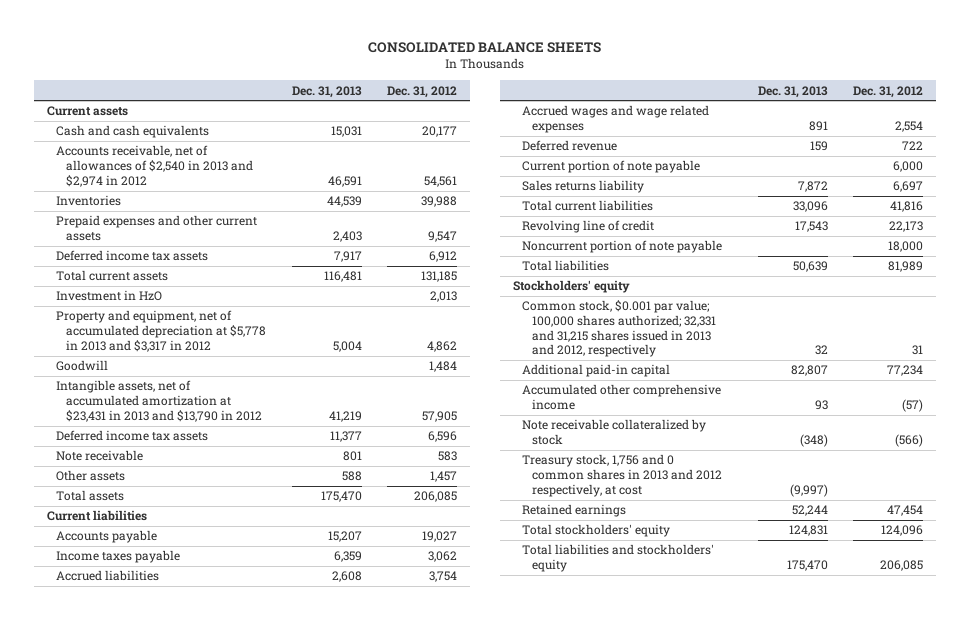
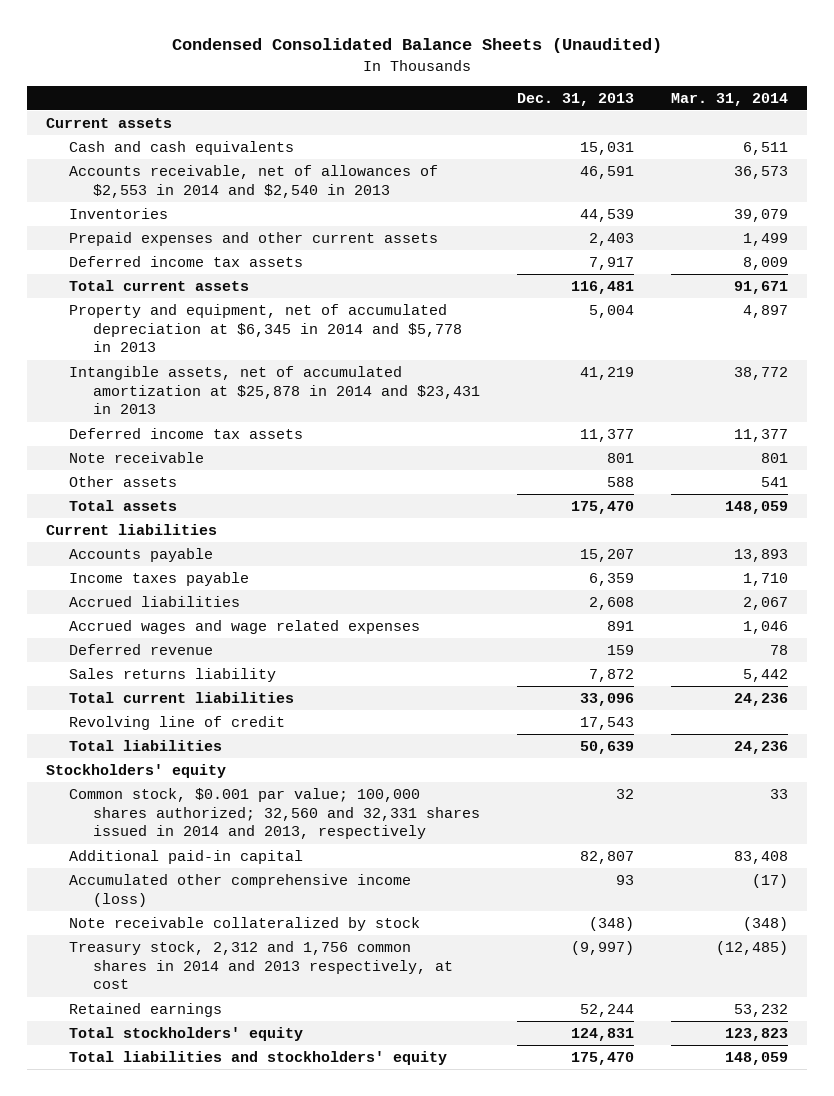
[368,42,602,54] CONSOLIDATED BALANCE SHEETS -> [171,38,662,54] Condensed Consolidated Balance Sheets (Unaudited)
[387,85,458,98] Dec. 31, 2012 -> none
none -> [670,92,788,106] Mar. 31, 2014
[56,145,253,187] Accounts receivable, net of allowances of $2,540 in 2013 and $2,974 in 2012 -> [69,165,439,198] Accounts receivable, net of allowances of $2,553 in 2014 and $2,540 in 2013
[56,290,163,302] Investment in HzO -> none
[56,360,109,372] Goodwill -> none
[56,310,266,352] Property and equipment, net of accumulated depreciation at $5,778 in 2013 and $3,317 in 2012 -> [69,304,462,353] Property and equipment, net of accumulated depreciation at $6,345 in 2014 and $5,778 in 2013
[56,380,262,422] Intangible assets, net of accumulated amortization at $23,431 in 2013 and $13,790 in 2012 -> [69,366,480,415] Intangible assets, net of accumulated amortization at $25,878 in 2014 and $23,431 in 2013
[522,160,701,174] Current portion of note payable -> none
[522,240,723,254] Noncurrent portion of note payable -> none
[522,300,716,358] Common stock, $0.001 par value; 100,000 shares authorized; 32,331 and 31,215 shares issued in 2013 and 2012, respectively -> [69,788,480,840] Common stock, $0.001 par value; 100,000 shares authorized; 32,560 and 32,331 shares issued in 2014 and 2013, respectively
[522,384,722,411] Accumulated other comprehensive income -> [69,874,412,907] Accumulated other comprehensive income (loss)
[522,454,722,497] Treasury stock, 1,756 and 0 common shares in 2013 and 2012 respectively, at cost -> [69,941,453,990] Treasury stock, 2,312 and 1,756 common shares in 2014 and 2013 respectively, at cost

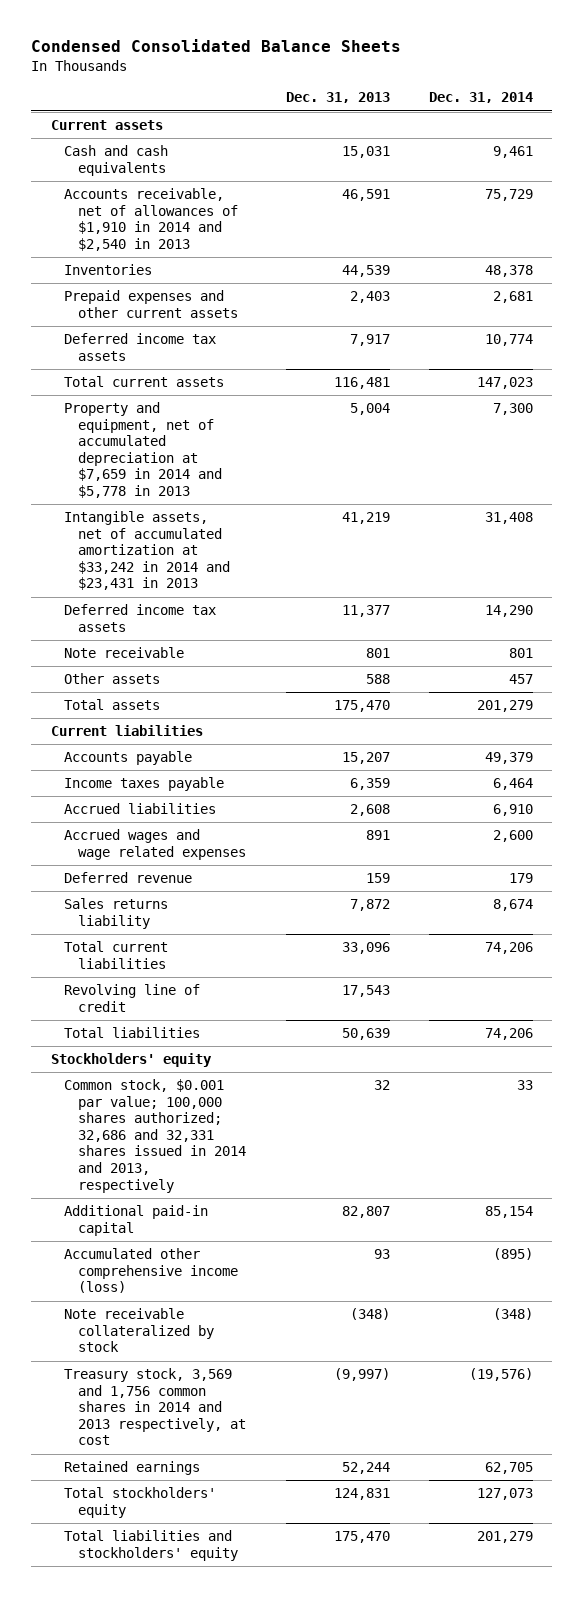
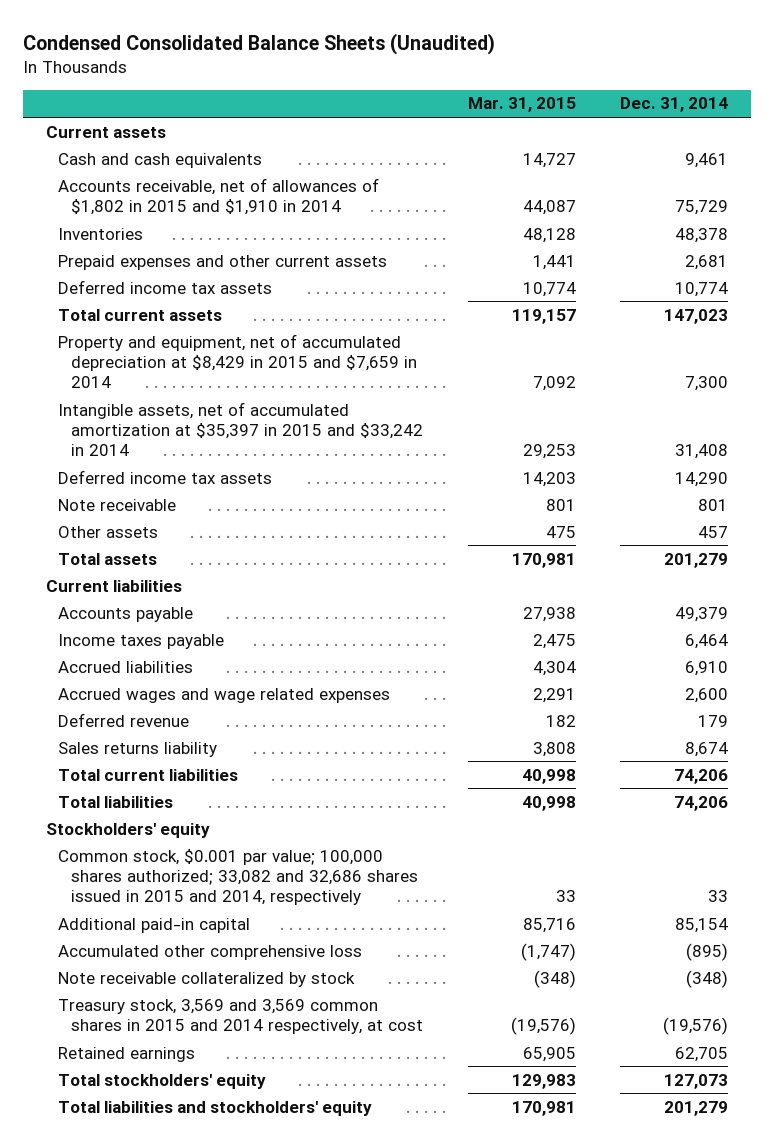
[30,39,401,53] Condensed Consolidated Balance Sheets -> [23,32,496,55] Condensed Consolidated Balance Sheets (Unaudited)
[285,92,390,104] Dec. 31, 2013 -> none
none -> [467,97,576,113] Mar. 31, 2015
[64,188,239,251] Accounts receivable, net of allowances of $1,910 in 2014 and $2,540 in 2013 -> [58,177,380,215] Accounts receivable, net of allowances of $1,802 in 2015 and $1,910 in 2014
[64,402,223,498] Property and equipment, net of accumulated depreciation at $7,659 in 2014 and $5,778 in 2013 -> [58,333,418,389] Property and equipment, net of accumulated depreciation at $8,429 in 2015 and $7,659 in 2014
[64,511,231,591] Intangible assets, net of accumulated amortization at $33,242 in 2014 and $23,431 in 2013 -> [58,401,424,457] Intangible assets, net of accumulated amortization at $35,397 in 2015 and $33,242 in 2014
[64,984,201,1012] Revolving line of credit -> none
[64,1079,247,1193] Common stock, $0.001 par value; 100,000 shares authorized; 32,686 and 32,331 shares issued in 2014 and 2013, respectively -> [58,848,419,906] Common stock, $0.001 par value; 100,000 shares authorized; 33,082 and 32,686 shares issued in 2015 and 2014, respectively
[64,1248,239,1294] Accumulated other comprehensive income (loss) -> [58,944,363,960] Accumulated other comprehensive loss
[64,1368,247,1446] Treasury stock, 3,569 and 1,756 common shares in 2014 and 2013 respectively, at cost -> [58,998,424,1034] Treasury stock, 3,569 and 3,569 common shares in 2015 and 2014 respectively, at cost

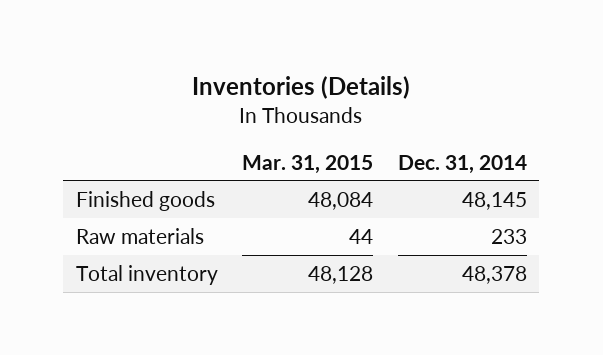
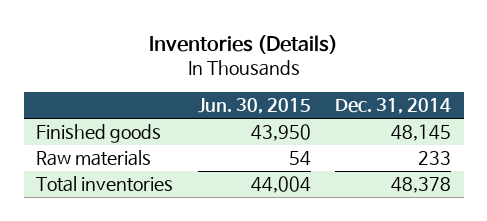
[242,154,374,174] Mar. 31, 2015 -> none
none -> [197,98,311,115] Jun. 30, 2015
[75,264,218,285] Total inventory -> [36,176,174,193] Total inventories

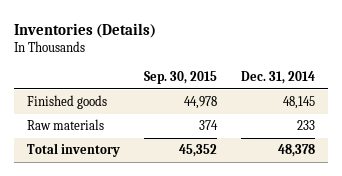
[197,98,311,115] Jun. 30, 2015 -> none
none -> [144,71,218,85] Sep. 30, 2015
[36,176,174,193] Total inventories -> [26,143,120,158] Total inventory

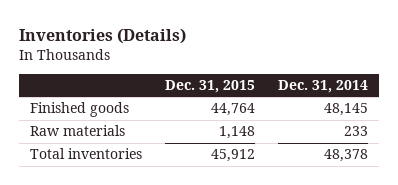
[144,71,218,85] Sep. 30, 2015 -> none
none -> [164,80,255,94] Dec. 31, 2015
[26,143,120,158] Total inventory -> [30,148,143,160] Total inventories

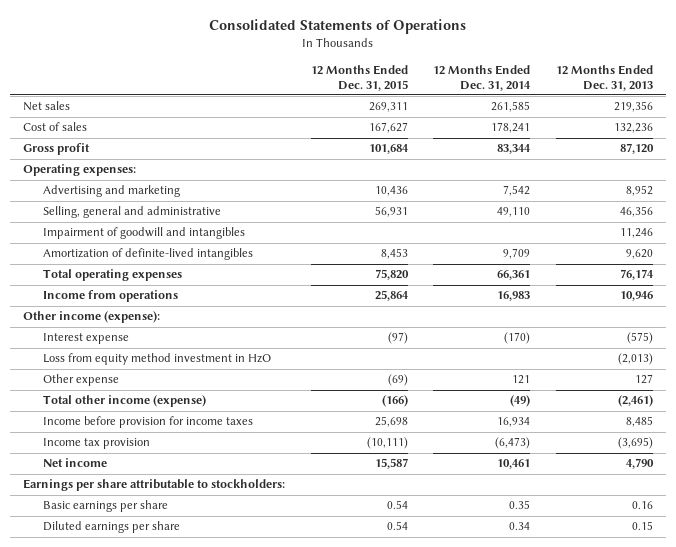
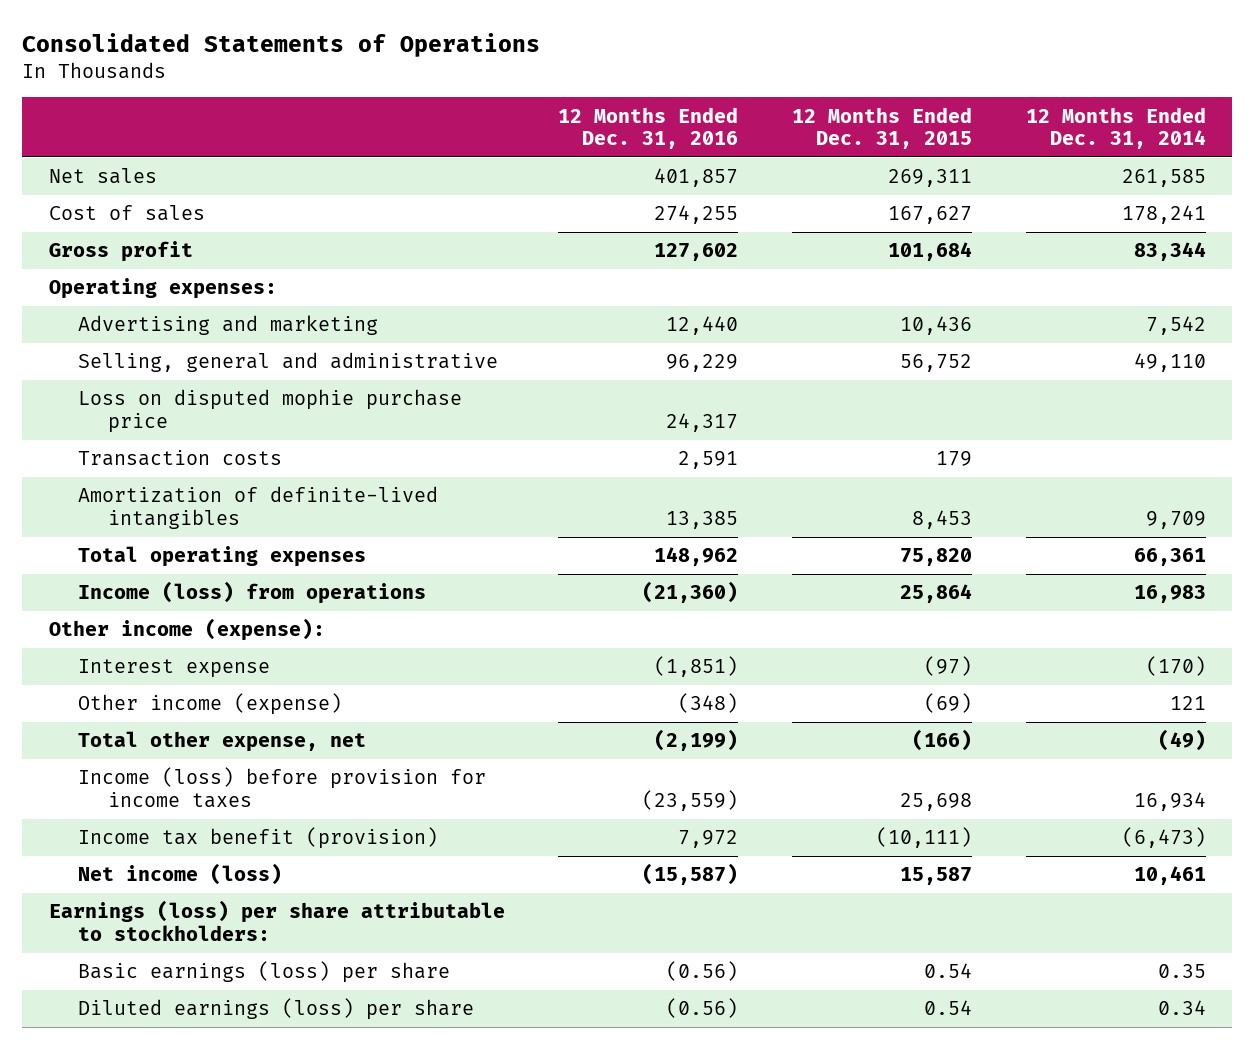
[556,64,654,91] 12 Months Ended Dec. 31, 2013 -> none
none -> [558,106,739,150] 12 Months Ended Dec. 31, 2016
[42,227,245,240] Impairment of goodwill and intangibles -> none
[374,206,408,218] 56,931 -> [899,354,972,373] 56,752
none -> [78,389,463,433] Loss on disputed mophie purchase price
none -> [78,450,283,467] Transaction costs
[42,290,178,303] Income from operations -> [78,581,427,605] Income (loss) from operations
[42,353,271,366] Loss from equity method investment in HzO -> none
[42,374,119,387] Other expense -> [78,693,343,716] Other income (expense)
[42,395,206,408] Total other income (expense) -> [78,731,367,753] Total other expense, net
[42,416,253,429] Income before provision for income taxes -> [78,767,487,808] Income (loss) before provision for income taxes
[42,438,150,450] Income tax provision -> [78,827,439,850] Income tax benefit (provision)
[42,458,107,468] Net income -> [78,863,283,886] Net income (loss)
[23,479,286,492] Earnings per share attributable to stockholders: -> [48,900,505,941] Earnings (loss) per share attributable to stockholders:
[42,500,168,513] Basic earnings per share -> [78,961,451,984] Basic earnings (loss) per share
[42,521,180,534] Diluted earnings per share -> [78,998,475,1021] Diluted earnings (loss) per share

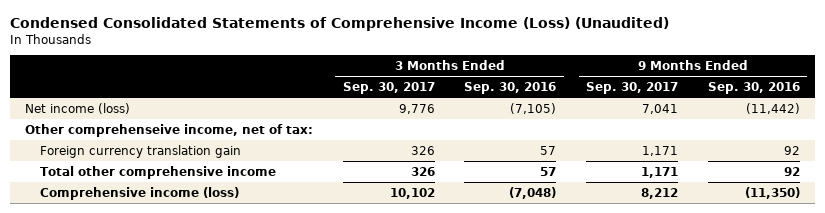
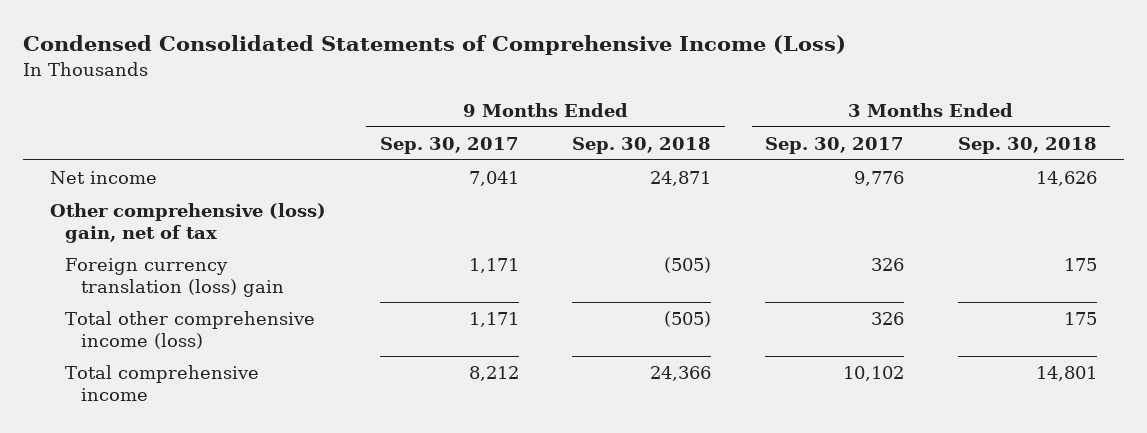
[10,16,670,31] Condensed Consolidated Statements of Comprehensive Income (Loss) (Unaudited) -> [22,35,846,56] Condensed Consolidated Statements of Comprehensive Income (Loss)
[464,81,557,94] Sep. 30, 2016 -> none
[707,81,800,94] Sep. 30, 2016 -> none
none -> [572,137,712,155] Sep. 30, 2018
none -> [958,137,1098,155] Sep. 30, 2018
[24,102,130,114] Net income (loss) -> [49,171,157,185] Net income
[24,123,313,137] Other comprehenseive income, net of tax: -> [49,203,326,243] Other comprehensive (loss) gain, net of tax
[39,144,241,158] Foreign currency translation gain -> [65,258,284,297] Foreign currency translation (loss) gain
[39,165,276,179] Total other comprehensive income -> [65,311,316,349] Total other comprehensive income (loss)
[39,186,239,200] Comprehensive income (loss) -> [65,365,260,401] Total comprehensive income

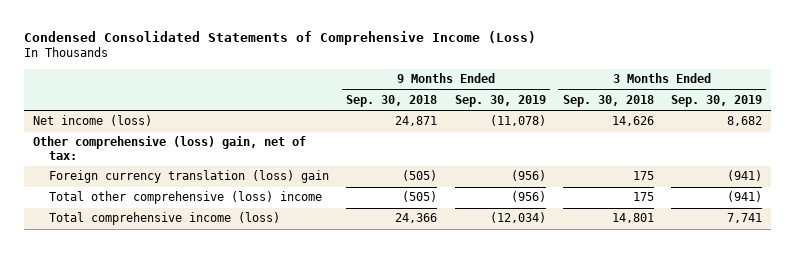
[379,137,519,155] Sep. 30, 2017 -> none
[765,137,905,155] Sep. 30, 2017 -> none
none -> [454,94,546,107] Sep. 30, 2019
none -> [671,94,763,107] Sep. 30, 2019
[49,171,157,185] Net income -> [32,115,152,127] Net income (loss)
[49,203,326,243] Other comprehensive (loss) gain, net of tax -> [32,136,306,161] Other comprehensive (loss) gain, net of tax:
[65,311,316,349] Total other comprehensive income (loss) -> [49,191,323,205] Total other comprehensive (loss) income
[65,365,260,401] Total comprehensive income -> [49,212,281,226] Total comprehensive income (loss)

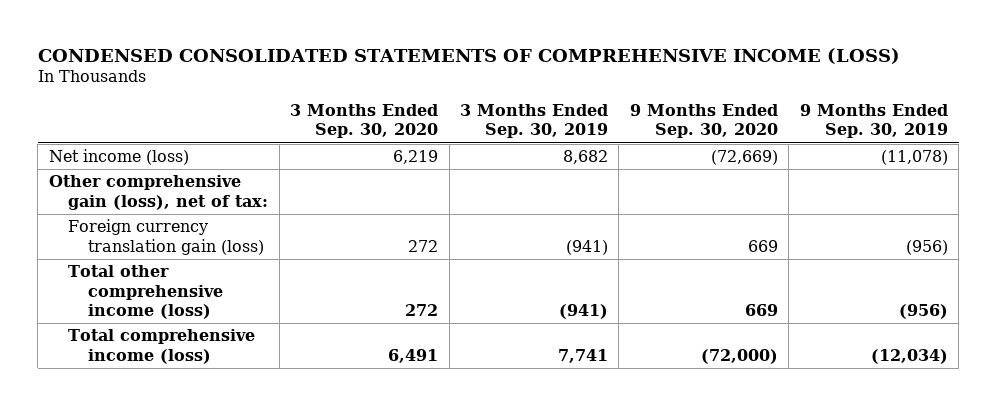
[24,30,537,45] Condensed Consolidated Statements of Comprehensive Income (Loss) -> [37,47,900,64] CONDENSED CONSOLIDATED STATEMENTS OF COMPREHENSIVE INCOME (LOSS)
[346,94,438,107] Sep. 30, 2018 -> none
[562,94,654,107] Sep. 30, 2018 -> none
none -> [290,104,439,139] 3 Months Ended Sep. 30, 2020
none -> [629,104,778,139] 9 Months Ended Sep. 30, 2020
[32,136,306,161] Other comprehensive (loss) gain, net of tax: -> [48,175,269,210] Other comprehensive gain (loss), net of tax:
[49,170,330,184] Foreign currency translation (loss) gain -> [68,219,265,255] Foreign currency translation gain (loss)
[49,191,323,205] Total other comprehensive (loss) income -> [68,265,224,319] Total other comprehensive income (loss)

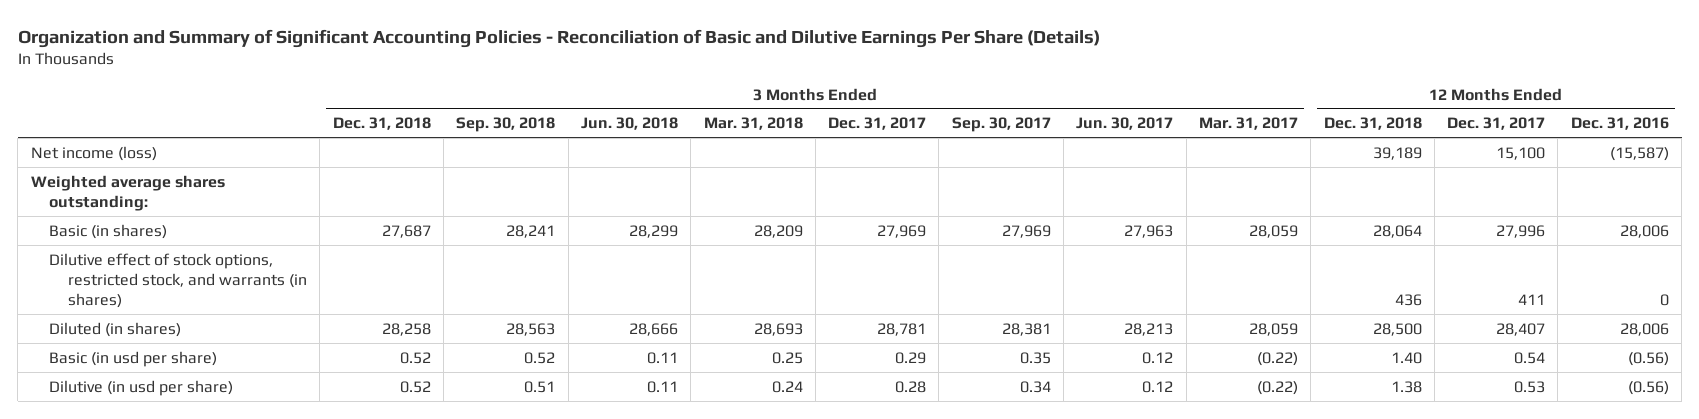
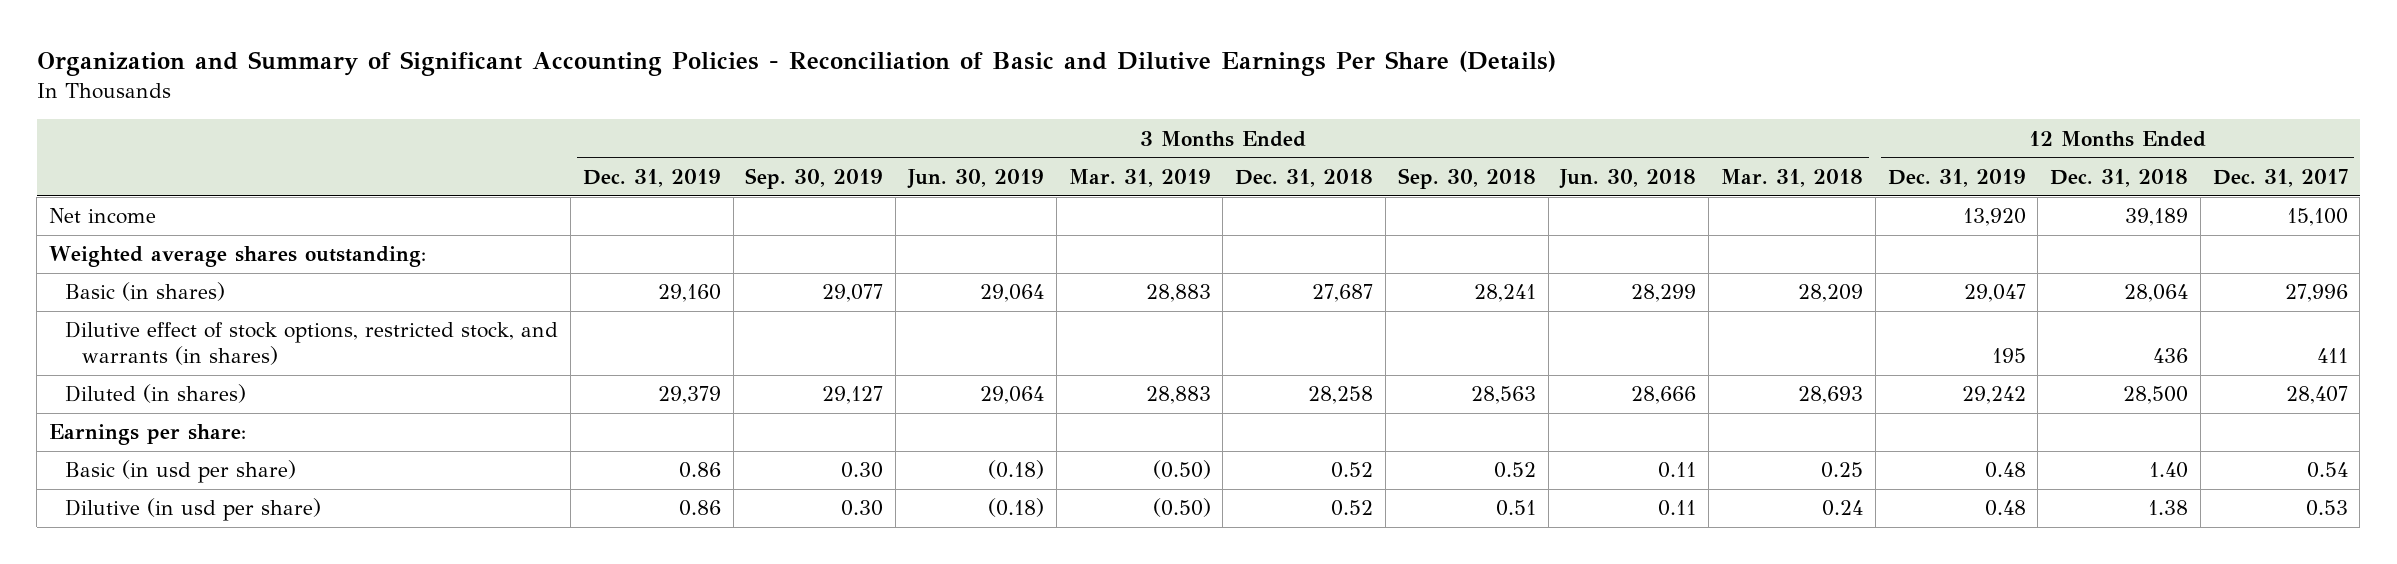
[828,117,927,131] Dec. 31, 2017 -> none
[951,117,1051,133] Sep. 30, 2017 -> none
[1076,117,1174,131] Jun. 30, 2017 -> none
[1198,117,1298,131] Mar. 31, 2017 -> none
[1570,117,1669,131] Dec. 31, 2016 -> none
none -> [582,168,721,187] Dec. 31, 2019
none -> [745,167,884,189] Sep. 30, 2019
none -> [907,168,1045,189] Jun. 30, 2019
none -> [1068,168,1211,187] Mar. 31, 2019
none -> [1887,168,2026,187] Dec. 31, 2019
[30,145,157,161] Net income (loss) -> [48,208,156,225] Net income
none -> [48,424,246,446] Earnings per share:

